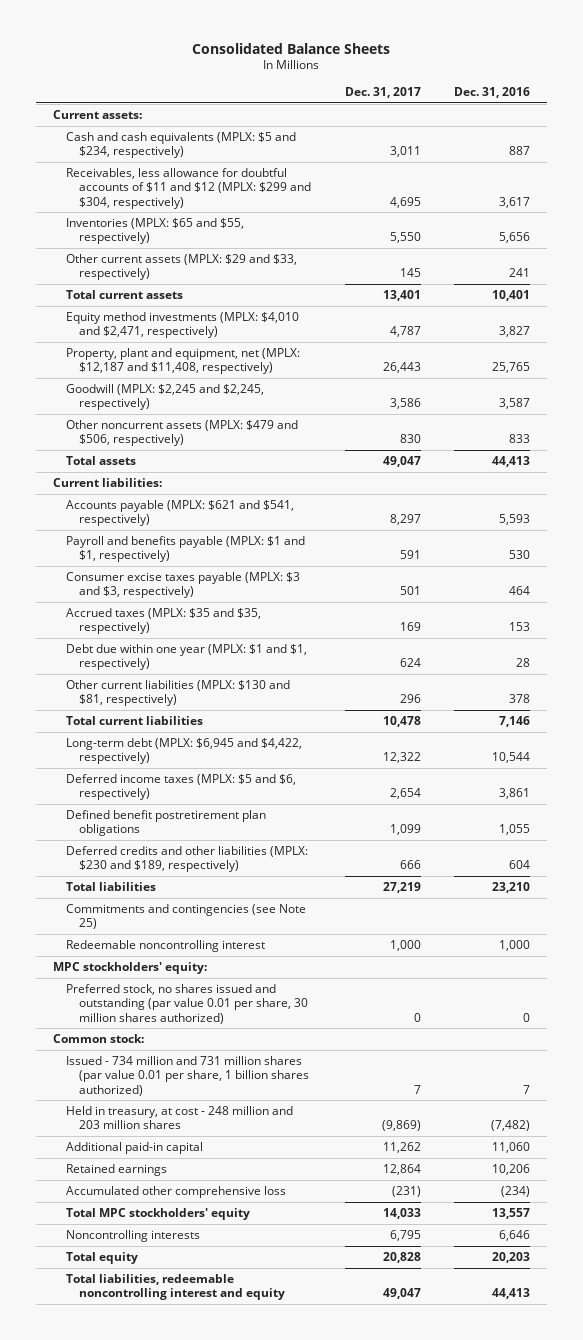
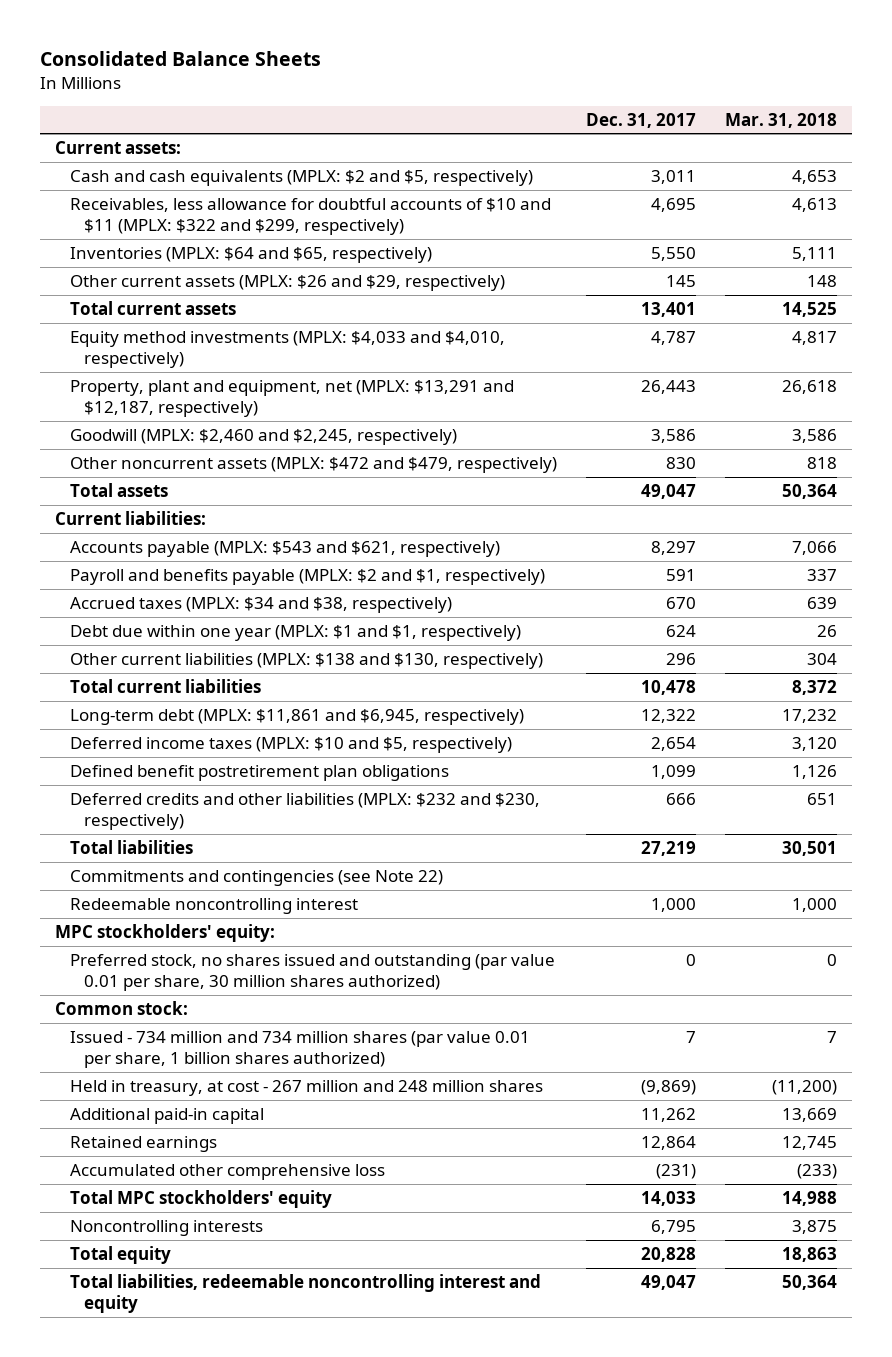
[454,86,531,98] Dec. 31, 2016 -> none
none -> [724,112,837,128] Mar. 31, 2018
[66,131,297,159] Cash and cash equivalents (MPLX: $5 and $234, respectively) -> [69,169,533,186] Cash and cash equivalents (MPLX: $2 and $5, respectively)
[66,167,312,209] Receivables, less allowance for doubtful accounts of $11 and $12 (MPLX: $299 and $304, respectively) -> [69,197,551,235] Receivables, less allowance for doubtful accounts of $10 and $11 (MPLX: $322 and $299, respectively)
[66,217,245,245] Inventories (MPLX: $65 and $55, respectively) -> [69,246,432,263] Inventories (MPLX: $64 and $65, respectively)
[66,253,298,281] Other current assets (MPLX: $29 and $33, respectively) -> [69,274,505,291] Other current assets (MPLX: $26 and $29, respectively)
[66,311,300,339] Equity method investments (MPLX: $4,010 and $2,471, respectively) -> [69,330,505,368] Equity method investments (MPLX: $4,033 and $4,010, respectively)
[66,347,301,375] Property, plant and equipment, net (MPLX: $12,187 and $11,408, respectively) -> [69,379,514,417] Property, plant and equipment, net (MPLX: $13,291 and $12,187, respectively)
[66,383,265,411] Goodwill (MPLX: $2,245 and $2,245, respectively) -> [69,428,457,445] Goodwill (MPLX: $2,460 and $2,245, respectively)
[66,419,299,447] Other noncurrent assets (MPLX: $479 and $506, respectively) -> [69,456,557,473] Other noncurrent assets (MPLX: $472 and $479, respectively)
[66,571,301,599] Consumer excise taxes payable (MPLX: $3 and $3, respectively) -> none
[66,499,295,527] Accounts payable (MPLX: $621 and $541, respectively) -> [69,540,500,557] Accounts payable (MPLX: $543 and $621, respectively)
[66,535,306,563] Payroll and benefits payable (MPLX: $1 and $1, respectively) -> [69,568,545,585] Payroll and benefits payable (MPLX: $2 and $1, respectively)
[66,607,262,635] Accrued taxes (MPLX: $35 and $35, respectively) -> [69,596,452,613] Accrued taxes (MPLX: $34 and $38, respectively)
[399,622,421,632] 169 -> [665,596,696,609] 670
[66,679,291,707] Other current liabilities (MPLX: $130 and $81, respectively) -> [69,652,543,669] Other current liabilities (MPLX: $138 and $130, respectively)
[66,737,303,765] Long-term debt (MPLX: $6,945 and $4,422, respectively) -> [69,708,524,725] Long-term debt (MPLX: $11,861 and $6,945, respectively)
[66,773,297,801] Deferred income taxes (MPLX: $5 and $6, respectively) -> [69,736,512,753] Deferred income taxes (MPLX: $10 and $5, respectively)
[66,845,309,873] Deferred credits and other liabilities (MPLX: $230 and $189, respectively) -> [69,792,540,830] Deferred credits and other liabilities (MPLX: $232 and $230, respectively)
[66,903,307,930] Commitments and contingencies (see Note 25) -> [69,869,443,886] Commitments and contingencies (see Note 22)
[66,1055,310,1096] Issued - 734 million and 731 million shares (par value 0.01 per share, 1 billion shares authorized) -> [69,1030,530,1068] Issued - 734 million and 734 million shares (par value 0.01 per share, 1 billion shares authorized)
[66,1105,294,1130] Held in treasury, at cost - 248 million and 203 million shares -> [69,1079,543,1096] Held in treasury, at cost - 267 million and 248 million shares

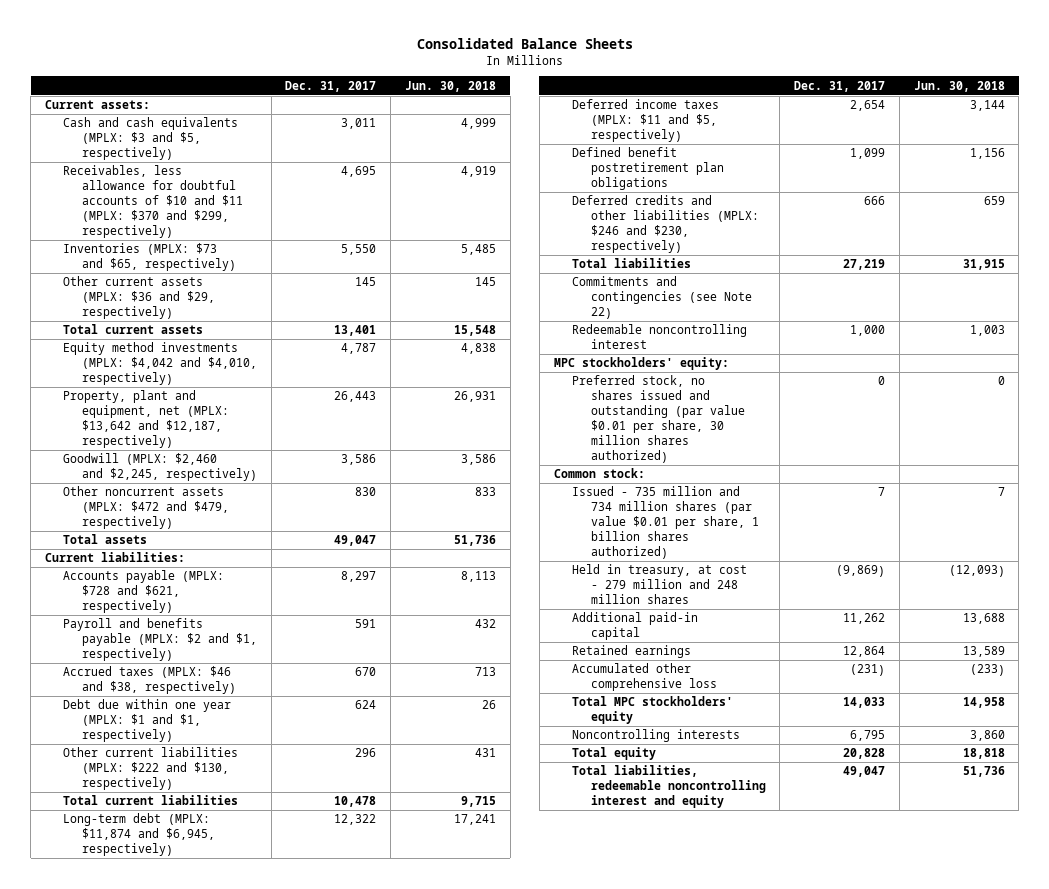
[724,112,837,128] Mar. 31, 2018 -> none
none -> [404,80,496,92] Jun. 30, 2018
[69,169,533,186] Cash and cash equivalents (MPLX: $2 and $5, respectively) -> [63,117,239,161] Cash and cash equivalents (MPLX: $3 and $5, respectively)
[69,197,551,235] Receivables, less allowance for doubtful accounts of $10 and $11 (MPLX: $322 and $299, respectively) -> [63,165,243,238] Receivables, less allowance for doubtful accounts of $10 and $11 (MPLX: $370 and $299, respectively)
[69,246,432,263] Inventories (MPLX: $64 and $65, respectively) -> [63,243,236,272] Inventories (MPLX: $73 and $65, respectively)
[69,274,505,291] Other current assets (MPLX: $26 and $29, respectively) -> [63,276,215,320] Other current assets (MPLX: $36 and $29, respectively)
[69,330,505,368] Equity method investments (MPLX: $4,033 and $4,010, respectively) -> [63,342,257,386] Equity method investments (MPLX: $4,042 and $4,010, respectively)
[69,379,514,417] Property, plant and equipment, net (MPLX: $13,291 and $12,187, respectively) -> [63,390,229,449] Property, plant and equipment, net (MPLX: $13,642 and $12,187, respectively)
[69,540,500,557] Accounts payable (MPLX: $543 and $621, respectively) -> [63,570,225,614] Accounts payable (MPLX: $728 and $621, respectively)
[69,596,452,613] Accrued taxes (MPLX: $34 and $38, respectively) -> [63,666,236,695] Accrued taxes (MPLX: $46 and $38, respectively)
[69,652,543,669] Other current liabilities (MPLX: $138 and $130, respectively) -> [63,747,239,791] Other current liabilities (MPLX: $222 and $130, respectively)
[69,708,524,725] Long-term debt (MPLX: $11,861 and $6,945, respectively) -> [63,813,215,857] Long-term debt (MPLX: $11,874 and $6,945, respectively)
[69,736,512,753] Deferred income taxes (MPLX: $10 and $5, respectively) -> [572,99,720,143] Deferred income taxes (MPLX: $11 and $5, respectively)
[69,792,540,830] Deferred credits and other liabilities (MPLX: $232 and $230, respectively) -> [572,195,759,254] Deferred credits and other liabilities (MPLX: $246 and $230, respectively)
[69,953,555,991] Preferred stock, no shares issued and outstanding (par value 0.01 per share, 30 million shares authorized) -> [572,375,745,463] Preferred stock, no shares issued and outstanding (par value $0.01 per share, 30 million shares authorized)
[69,1030,530,1068] Issued - 734 million and 734 million shares (par value 0.01 per share, 1 billion shares authorized) -> [572,486,759,559] Issued - 735 million and 734 million shares (par value $0.01 per share, 1 billion shares authorized)
[69,1079,543,1096] Held in treasury, at cost - 267 million and 248 million shares -> [572,564,748,605] Held in treasury, at cost - 279 million and 248 million shares

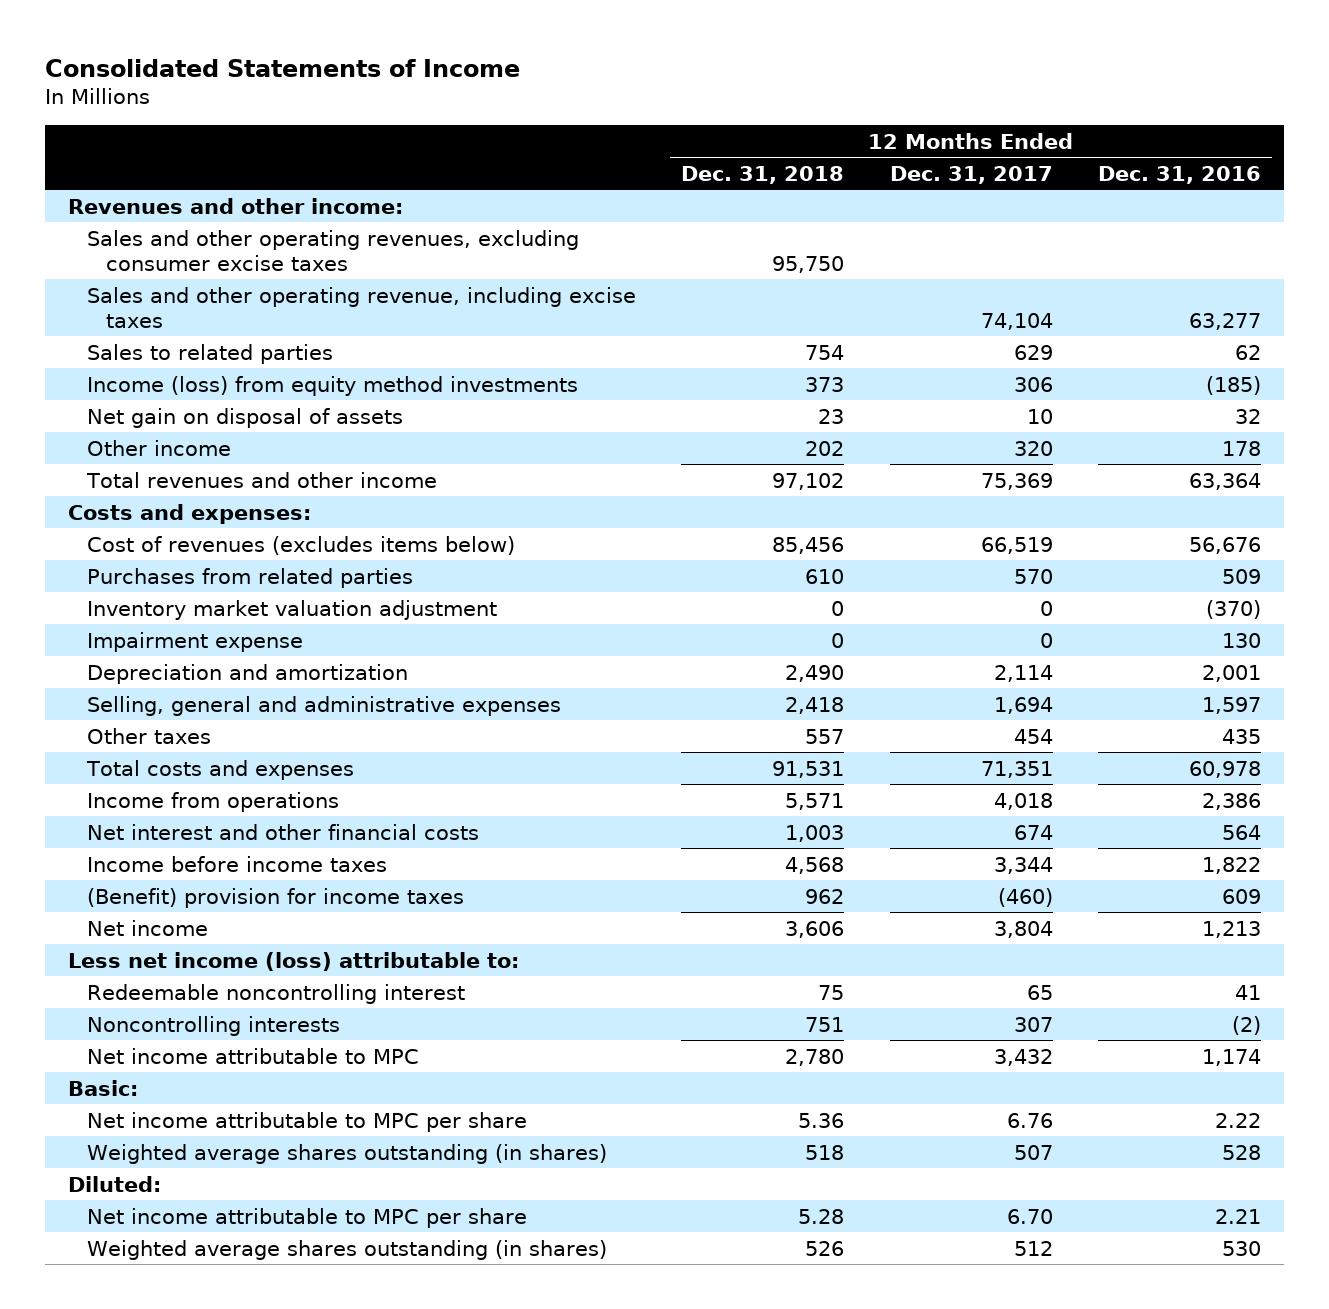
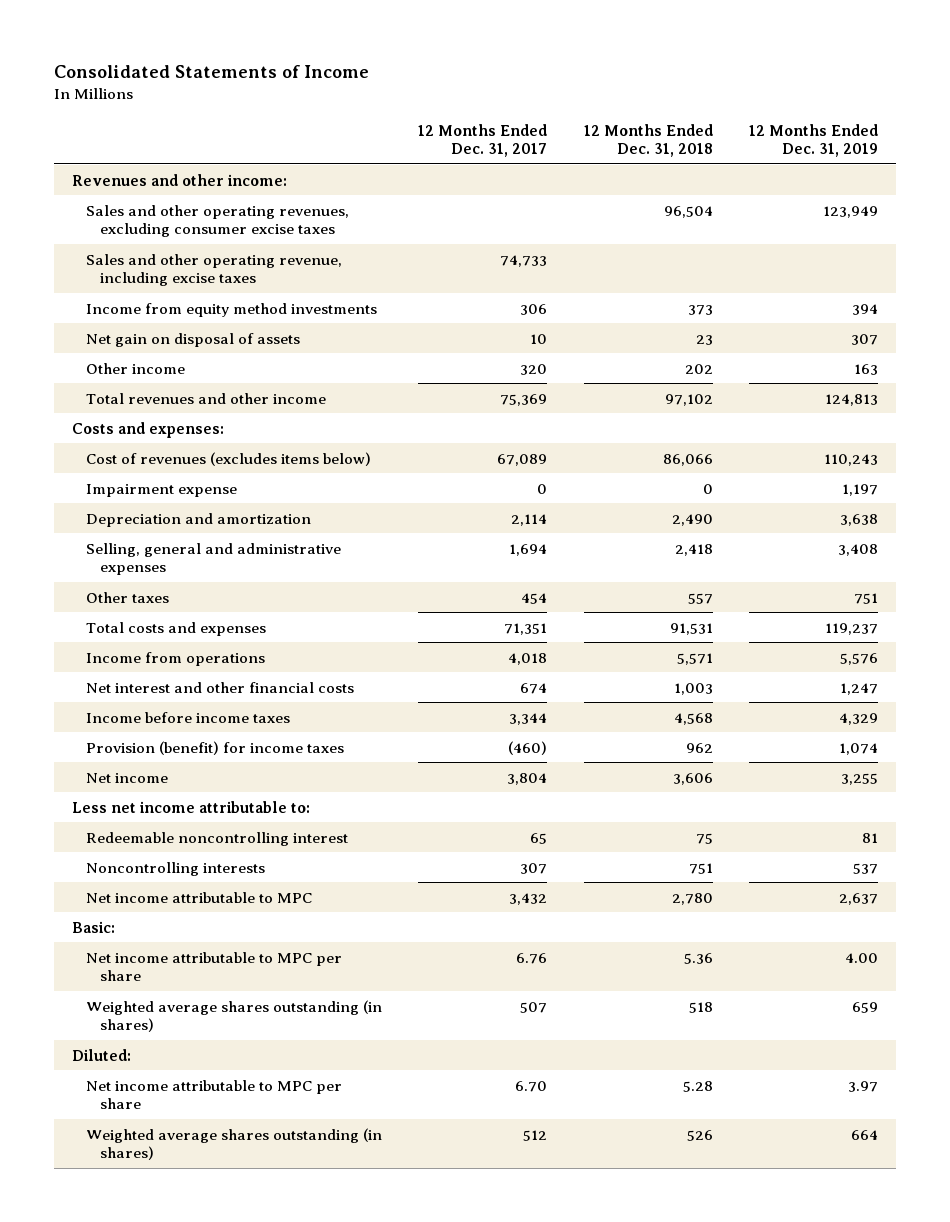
[1097,165,1261,184] Dec. 31, 2016 -> none
none -> [749,123,879,158] 12 Months Ended Dec. 31, 2019
[87,343,334,364] Sales to related parties -> none
[772,255,845,273] 95,750 -> [663,205,713,218] 96,504
[980,312,1053,330] 74,104 -> [500,254,548,267] 74,733
[87,375,579,396] Income (loss) from equity method investments -> [85,302,377,317] Income from equity method investments
[87,567,414,588] Purchases from related parties -> none
[87,599,498,620] Inventory market valuation adjustment -> none
[772,536,845,554] 85,456 -> [662,453,713,466] 86,066
[980,536,1053,554] 66,519 -> [497,453,548,466] 67,089
[87,887,465,908] (Benefit) provision for income taxes -> [85,740,344,755] Provision (benefit) for income taxes
[67,951,519,971] Less net income (loss) attributable to: -> [71,800,310,813] Less net income attributable to:

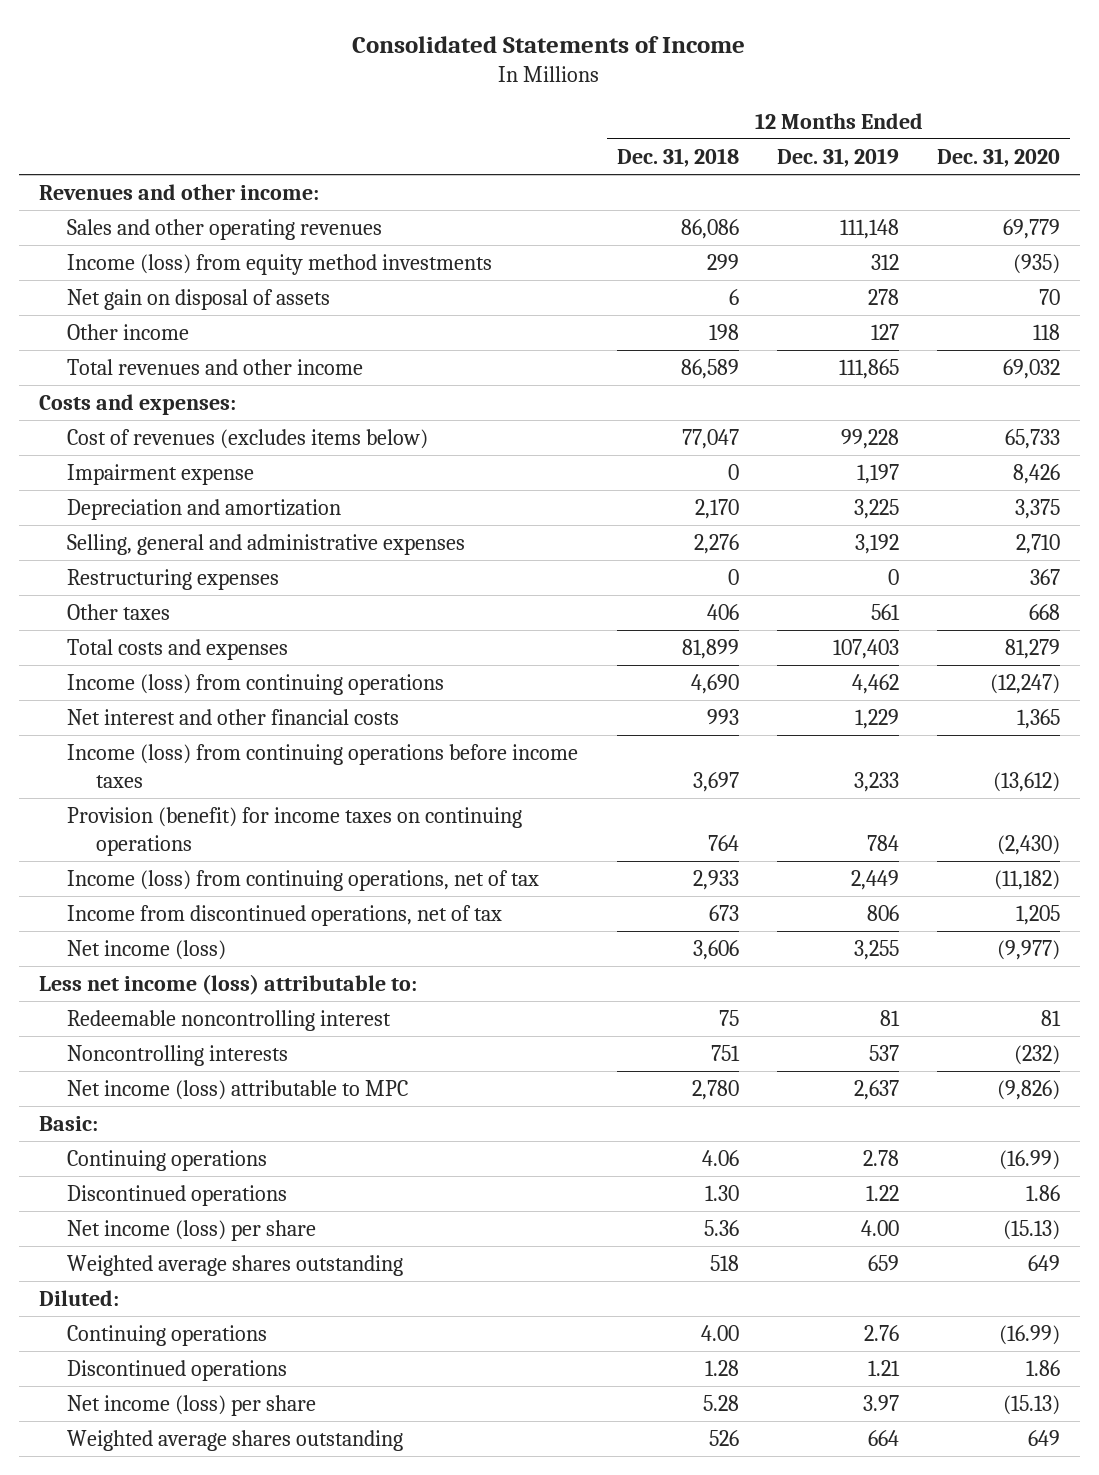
[418,123,548,158] 12 Months Ended Dec. 31, 2017 -> none
none -> [937,147,1061,167] Dec. 31, 2020
[85,253,342,286] Sales and other operating revenue, including excise taxes -> none
[85,204,349,237] Sales and other operating revenues, excluding consumer excise taxes -> [67,218,383,240] Sales and other operating revenues
[663,205,713,218] 96,504 -> [680,218,739,239] 86,086
[823,205,879,218] 123,949 -> [840,218,900,239] 111,148
[85,302,377,317] Income from equity method investments -> [67,253,493,275] Income (loss) from equity method investments
[687,304,713,315] 373 -> [706,253,739,270] 299
[852,303,879,315] 394 -> [871,253,900,270] 312
[695,334,713,345] 23 -> [728,288,739,305] 6
[851,333,879,345] 307 -> [868,288,900,305] 278
[684,363,713,374] 202 -> [708,323,739,340] 198
[854,363,879,375] 163 -> [871,323,900,340] 127
[664,393,713,406] 97,102 -> [680,358,739,379] 86,589
[825,393,879,406] 124,813 -> [839,358,900,379] 111,865
[662,453,713,466] 86,066 -> [681,428,739,449] 77,047
[824,453,879,466] 110,243 -> [841,428,900,449] 99,228
[671,513,713,526] 2,490 -> [694,498,739,519] 2,170
[840,513,879,526] 3,638 -> [854,498,900,519] 3,225
[674,543,713,556] 2,418 -> [693,533,739,554] 2,276
[838,543,879,556] 3,408 -> [855,533,900,554] 3,192
none -> [67,568,280,590] Restructuring expenses
[687,592,713,604] 557 -> [706,603,739,620] 406
[854,592,879,604] 751 -> [871,603,901,620] 561
[669,622,713,635] 91,531 -> [681,638,739,659] 81,899
[825,622,879,635] 119,237 -> [833,638,900,659] 107,403
[85,651,265,666] Income from operations -> [67,673,445,695] Income (loss) from continuing operations
[676,652,713,665] 5,571 -> [690,673,739,694] 4,690
[840,652,879,665] 5,576 -> [852,673,900,694] 4,462
[673,682,713,695] 1,003 -> [706,708,739,725] 993
[840,682,879,695] 1,247 -> [855,708,900,729] 1,229
[85,711,290,723] Income before income taxes -> [67,743,579,788] Income (loss) from continuing operations before income taxes
[673,712,713,725] 4,568 -> [692,771,739,792] 3,697
[839,712,879,725] 4,329 -> [854,771,900,792] 3,233
[85,740,344,755] Provision (benefit) for income taxes -> [67,806,523,856] Provision (benefit) for income taxes on continuing operations
[685,742,713,753] 962 -> [707,834,739,851] 764
[839,742,879,755] 1,074 -> [867,834,900,851] 784
none -> [67,869,540,891] Income (loss) from continuing operations, net of tax
none -> [67,904,503,926] Income from discontinued operations, net of tax
[85,772,168,783] Net income -> [67,939,227,960] Net income (loss)
[71,800,310,813] Less net income attributable to: -> [38,973,417,995] Less net income (loss) attributable to:
[85,891,312,903] Net income attributable to MPC -> [67,1079,409,1100] Net income (loss) attributable to MPC
none -> [67,1149,268,1171] Continuing operations
none -> [67,1184,288,1206] Discontinued operations
[85,951,342,981] Net income attributable to MPC per share -> [67,1219,317,1241] Net income (loss) per share
[85,999,382,1032] Weighted average shares outstanding (in shares) -> [67,1254,404,1276] Weighted average shares outstanding
none -> [67,1324,268,1346] Continuing operations
none -> [67,1359,288,1381] Discontinued operations
[85,1079,342,1109] Net income attributable to MPC per share -> [67,1394,317,1416] Net income (loss) per share
[85,1127,382,1160] Weighted average shares outstanding (in shares) -> [67,1429,404,1451] Weighted average shares outstanding

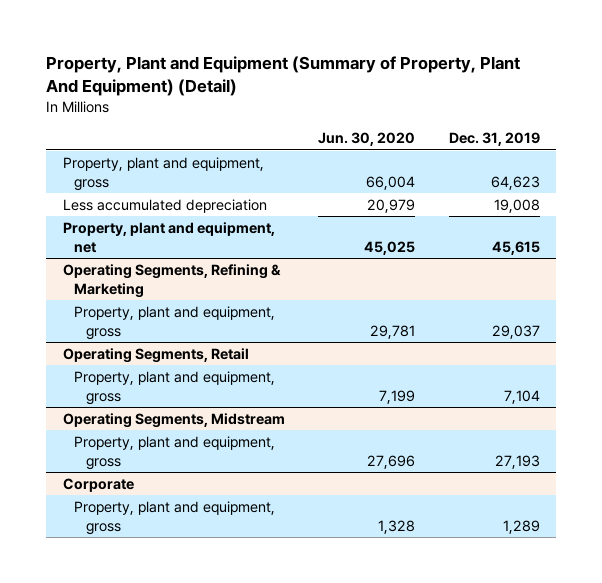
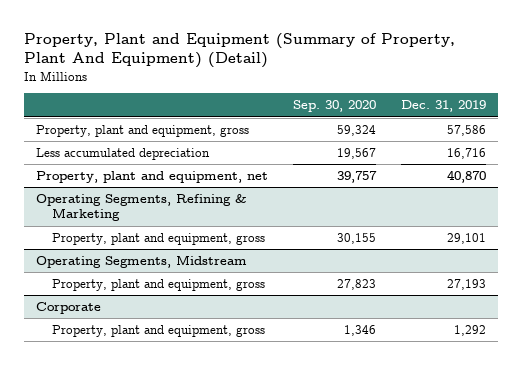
[318,132,416,147] Jun. 30, 2020 -> none
none -> [292,100,376,113] Sep. 30, 2020
[490,175,540,190] 64,623 -> [446,124,486,136] 57,586
[493,198,540,213] 19,008 -> [446,147,486,159] 16,716
[491,240,540,255] 45,615 -> [446,169,486,183] 40,870
[62,347,249,363] Operating Segments, Retail -> none
[74,370,276,405] Property, plant and equipment, gross -> none
[491,324,540,339] 29,037 -> [446,232,486,244] 29,101
[502,519,540,534] 1,289 -> [453,324,486,336] 1,292

